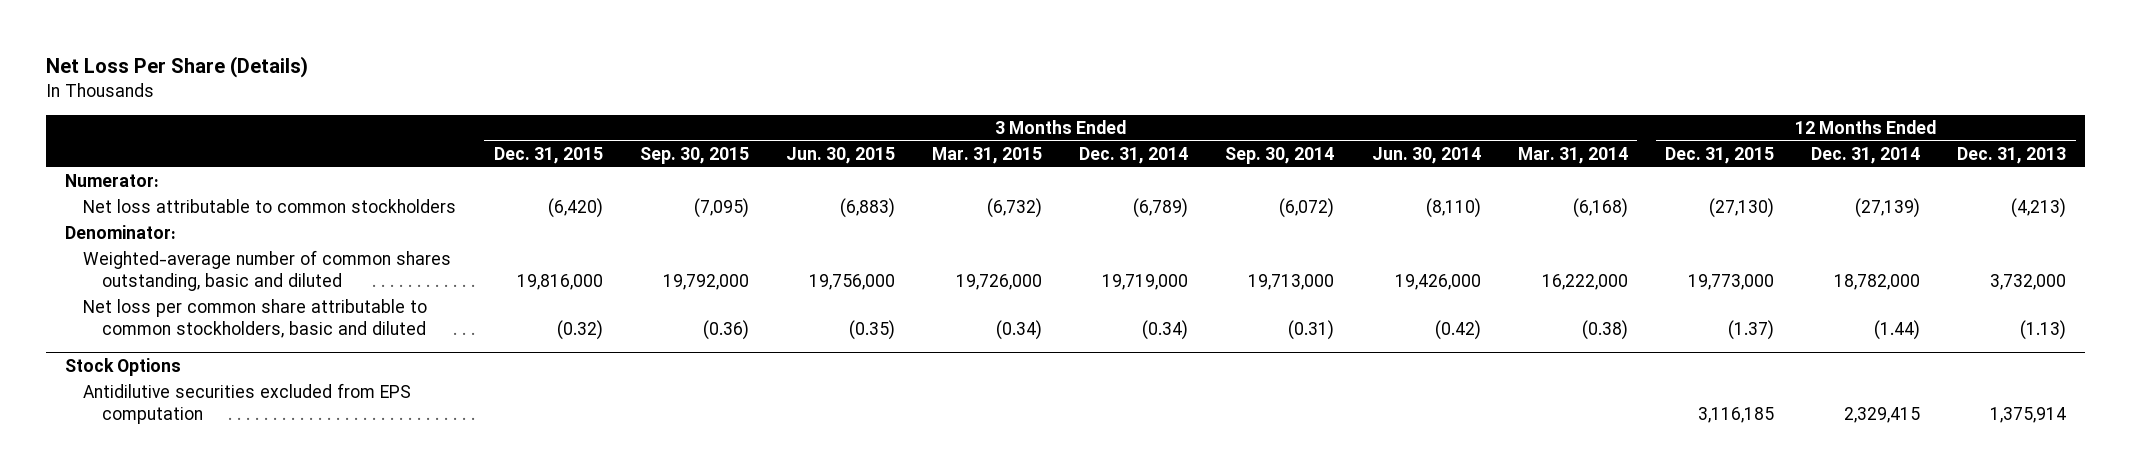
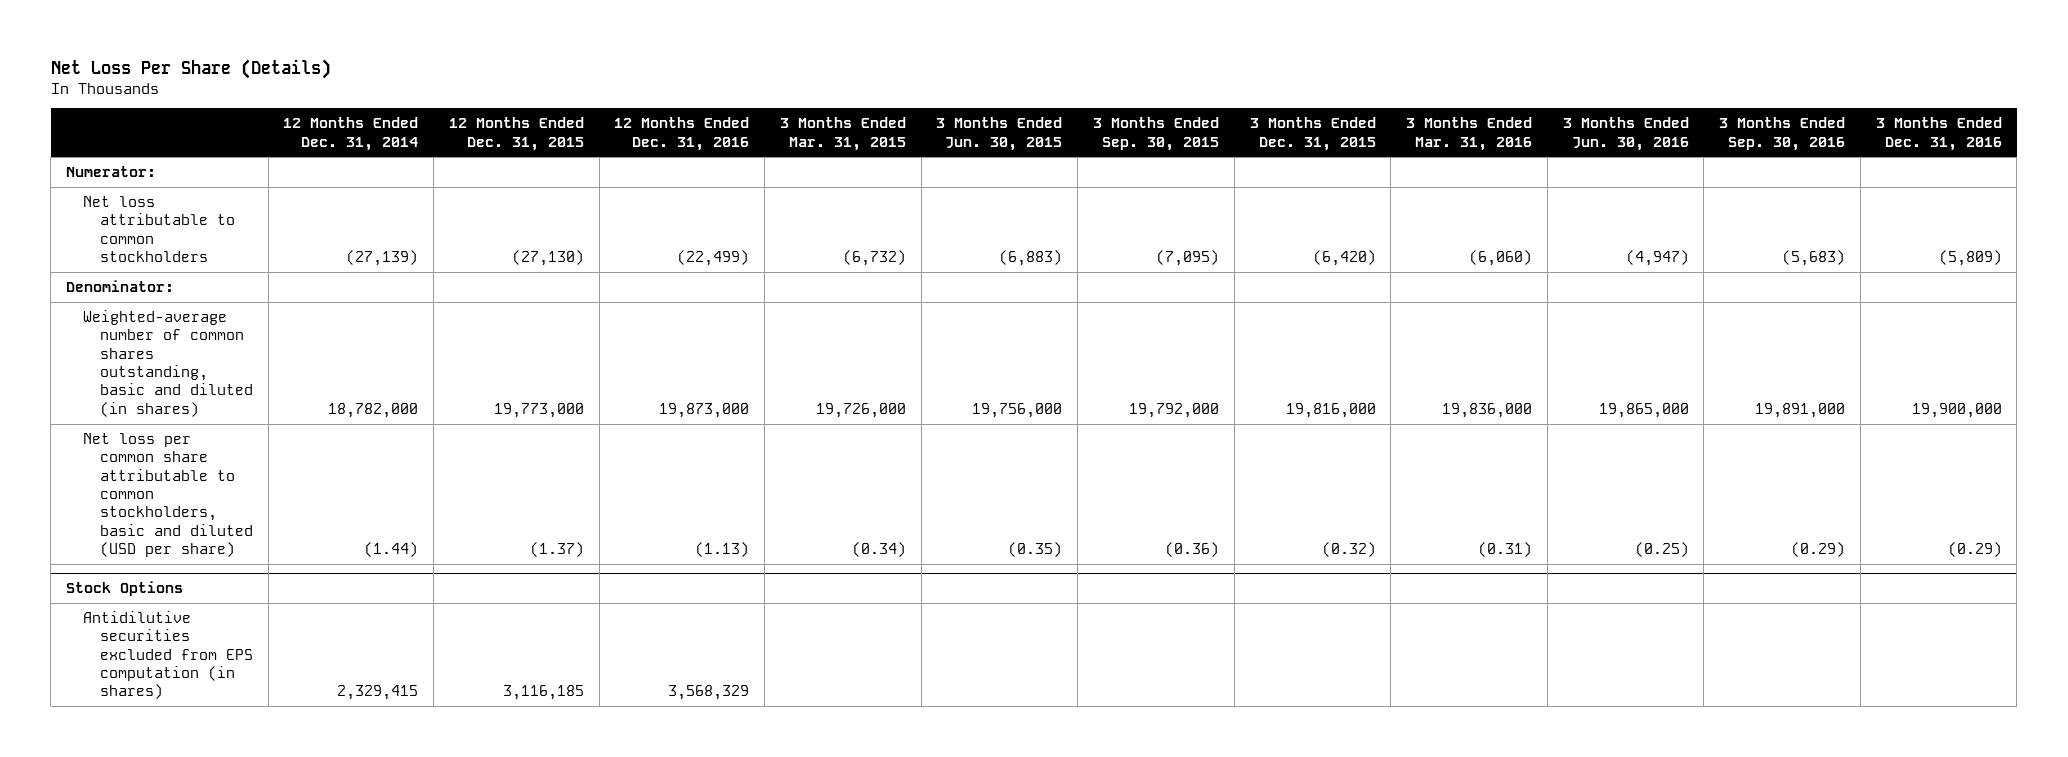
[1079,146,1189,164] Dec. 31, 2014 -> none
[1225,146,1335,164] Sep. 30, 2014 -> none
[1371,146,1481,164] Jun. 30, 2014 -> none
[1517,146,1628,164] Mar. 31, 2014 -> none
[1957,146,2067,164] Dec. 31, 2013 -> none
none -> [614,117,750,151] 12 Months Ended Dec. 31, 2016
none -> [1406,117,1533,151] 3 Months Ended Mar. 31, 2016
none -> [1562,117,1689,151] 3 Months Ended Jun. 30, 2016
none -> [1719,117,1846,151] 3 Months Ended Sep. 30, 2016
none -> [1875,117,2002,151] 3 Months Ended Dec. 31, 2016
[83,250,452,291] Weighted-average number of common shares outstanding, basic and diluted -> [83,310,253,417] Weighted-average number of common shares outstanding, basic and diluted (in shares)
[83,299,428,338] Net loss per common share attributable to common stockholders, basic and diluted -> [83,433,253,558] Net loss per common share attributable to common stockholders, basic and diluted (USD per share)
[83,383,412,424] Antidilutive securities excluded from EPS computation -> [83,611,253,700] Antidilutive securities excluded from EPS computation (in shares)

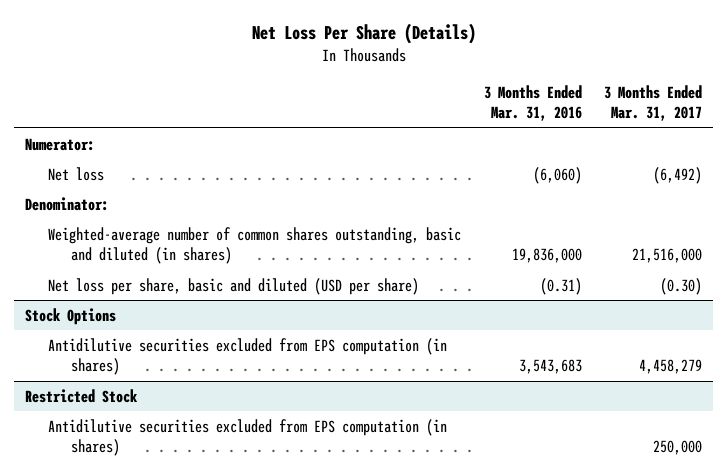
[283,117,419,151] 12 Months Ended Dec. 31, 2014 -> none
[448,117,584,151] 12 Months Ended Dec. 31, 2015 -> none
[614,117,750,151] 12 Months Ended Dec. 31, 2016 -> none
[779,117,906,151] 3 Months Ended Mar. 31, 2015 -> none
[936,117,1063,151] 3 Months Ended Jun. 30, 2015 -> none
[1092,117,1219,151] 3 Months Ended Sep. 30, 2015 -> none
[1249,117,1376,151] 3 Months Ended Dec. 31, 2015 -> none
[1562,117,1689,151] 3 Months Ended Jun. 30, 2016 -> none
[1719,117,1846,151] 3 Months Ended Sep. 30, 2016 -> none
[1875,117,2002,151] 3 Months Ended Dec. 31, 2016 -> none
none -> [604,84,703,122] 3 Months Ended Mar. 31, 2017
[83,196,235,263] Net loss attributable to common stockholders -> [48,166,105,181] Net loss
[83,433,253,558] Net loss per common share attributable to common stockholders, basic and diluted (USD per share) -> [48,277,420,295] Net loss per share, basic and diluted (USD per share)
none -> [48,337,448,376] Antidilutive securities excluded from EPS computation (in shares)
none -> [25,388,139,403] Restricted Stock

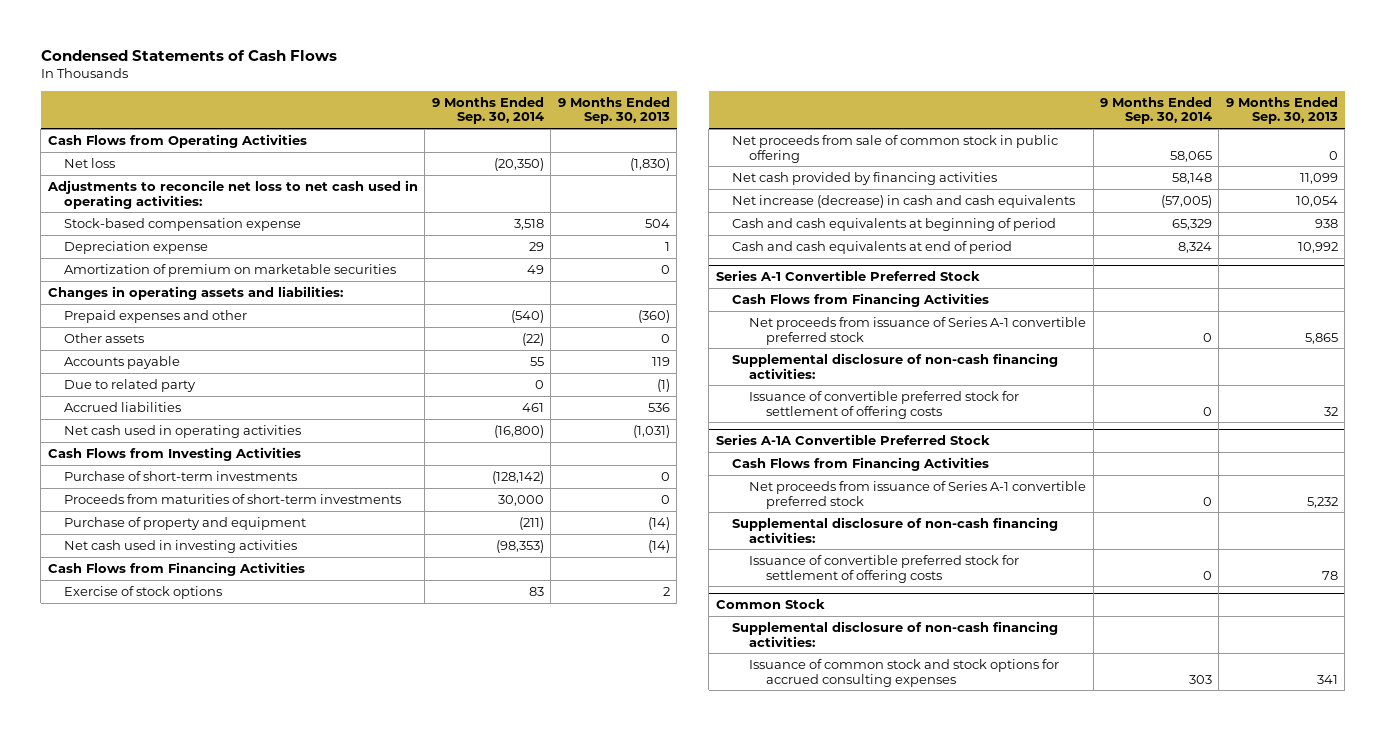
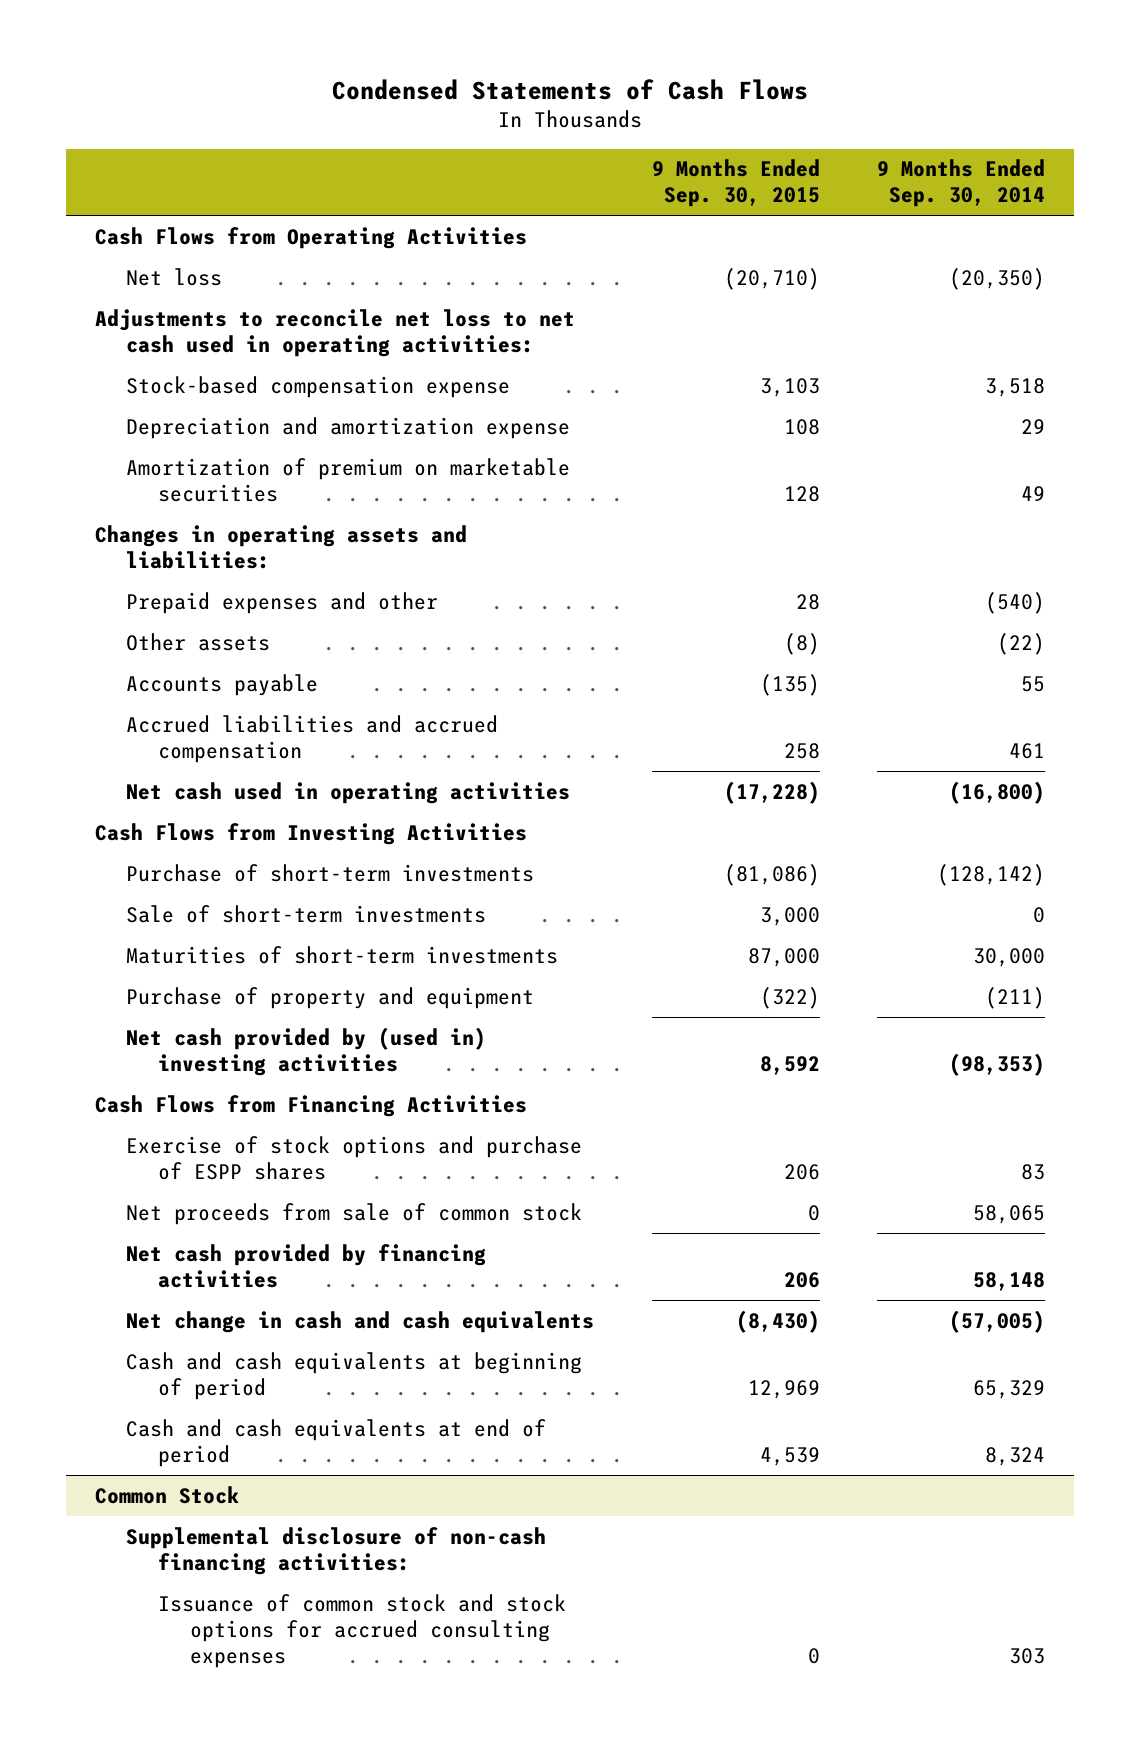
[557,96,670,125] 9 Months Ended Sep. 30, 2013 -> none
none -> [651,159,820,208] 9 Months Ended Sep. 30, 2015
[64,240,209,254] Depreciation expense -> [126,416,571,439] Depreciation and amortization expense
[64,378,197,392] Due to related party -> none
[64,401,182,412] Accrued liabilities -> [126,714,499,763] Accrued liabilities and accrued compensation
none -> [126,904,487,923] Sale of short-term investments
[64,493,402,504] Proceeds from maturities of short-term investments -> [126,945,559,964] Maturities of short-term investments
[64,539,298,553] Net cash used in investing activities -> [126,1026,487,1076] Net cash provided by (used in) investing activities
[64,585,223,599] Exercise of stock options -> [126,1135,583,1180] Exercise of stock options and purchase of ESPP shares
[732,134,1059,163] Net proceeds from sale of common stock in public offering -> [126,1202,583,1225] Net proceeds from sale of common stock
[732,194,1076,208] Net increase (decrease) in cash and cash equivalents -> [126,1310,595,1333] Net change in cash and cash equivalents
[715,270,980,282] Series A-1 Convertible Preferred Stock -> none
[732,292,990,307] Cash Flows from Financing Activities -> none
[749,316,1087,345] Net proceeds from issuance of Series A-1 convertible preferred stock -> none
[732,352,1059,379] Supplemental disclosure of non-cash financing activities: -> none
[749,390,1020,419] Issuance of convertible preferred stock for settlement of offering costs -> none
[715,434,990,446] Series A-1A Convertible Preferred Stock -> none
[732,456,990,471] Cash Flows from Financing Activities -> none
[749,480,1087,509] Net proceeds from issuance of Series A-1 convertible preferred stock -> none
[732,516,1059,543] Supplemental disclosure of non-cash financing activities: -> none
[749,554,1020,583] Issuance of convertible preferred stock for settlement of offering costs -> none

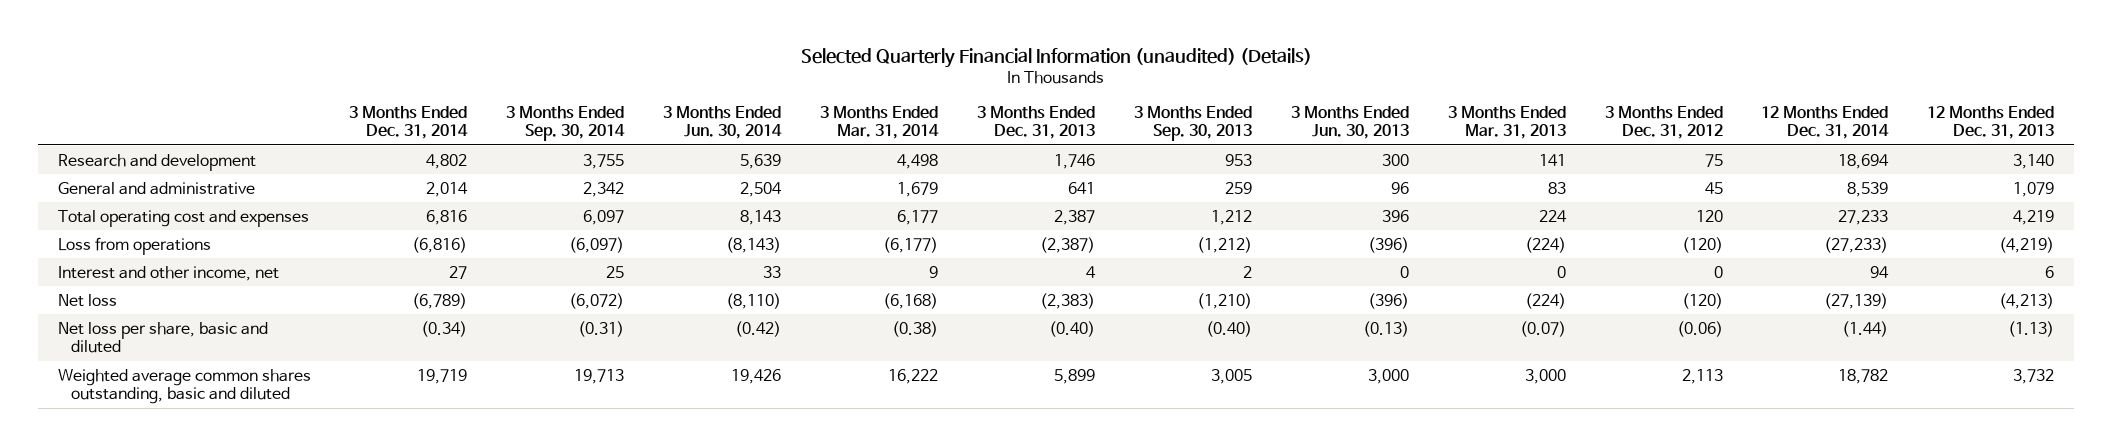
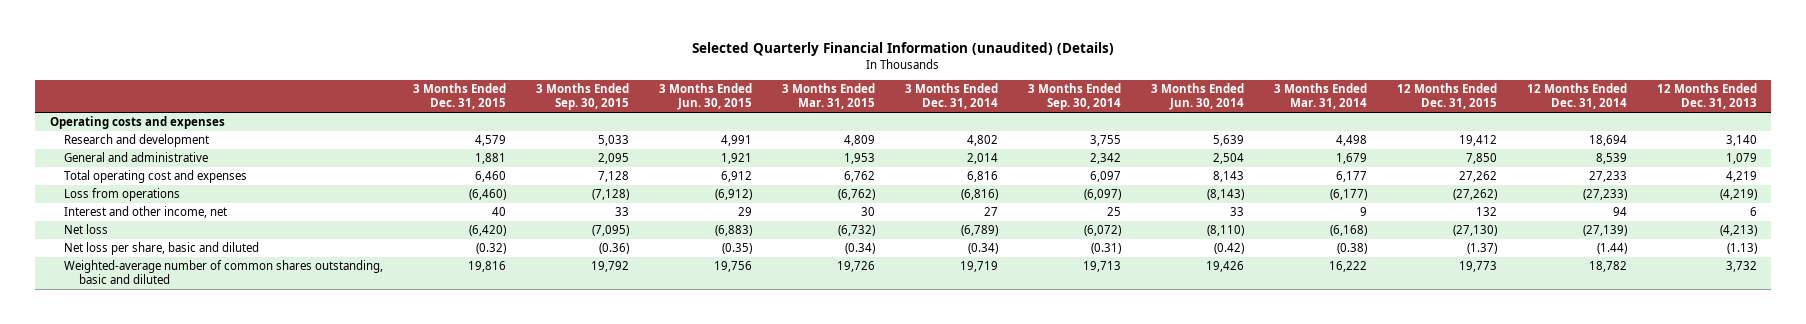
[977,105,1096,140] 3 Months Ended Dec. 31, 2013 -> none
[1133,105,1252,142] 3 Months Ended Sep. 30, 2013 -> none
[1290,105,1409,140] 3 Months Ended Jun. 30, 2013 -> none
[1447,105,1566,140] 3 Months Ended Mar. 31, 2013 -> none
[1604,105,1723,140] 3 Months Ended Dec. 31, 2012 -> none
none -> [413,83,507,110] 3 Months Ended Dec. 31, 2015
none -> [536,83,630,111] 3 Months Ended Sep. 30, 2015
none -> [659,83,753,111] 3 Months Ended Jun. 30, 2015
none -> [782,83,876,110] 3 Months Ended Mar. 31, 2015
none -> [1396,83,1497,110] 12 Months Ended Dec. 31, 2015
none -> [49,116,225,130] Operating costs and expenses
[57,368,311,405] Weighted average common shares outstanding, basic and diluted -> [64,260,384,285] Weighted-average number of common shares outstanding, basic and diluted

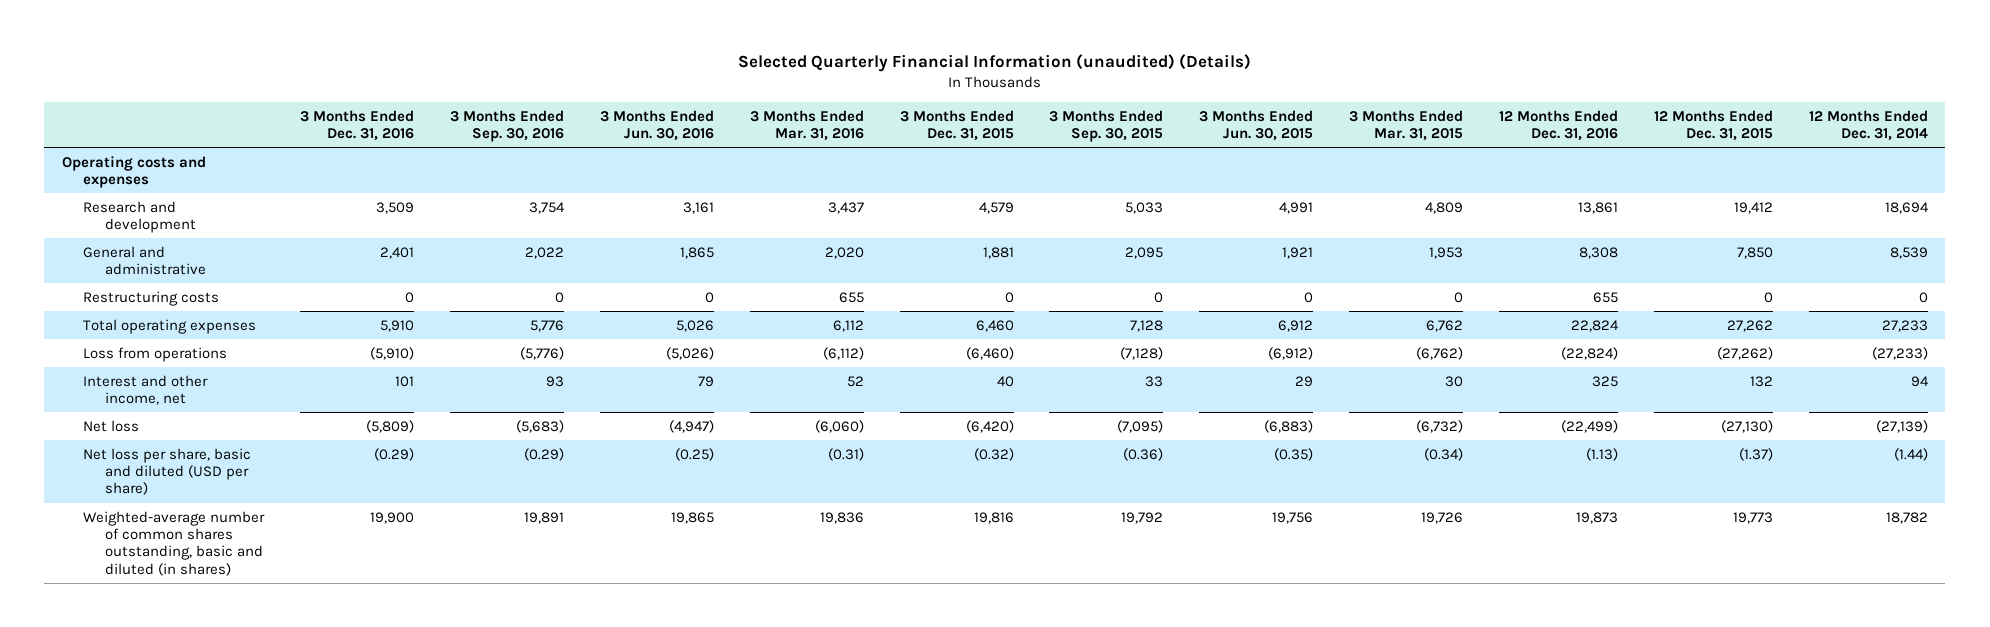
[904,83,998,110] 3 Months Ended Dec. 31, 2014 -> none
[1027,83,1121,111] 3 Months Ended Sep. 30, 2014 -> none
[1150,83,1244,111] 3 Months Ended Jun. 30, 2014 -> none
[1273,83,1367,110] 3 Months Ended Mar. 31, 2014 -> none
[1656,83,1757,110] 12 Months Ended Dec. 31, 2013 -> none
none -> [300,109,415,142] 3 Months Ended Dec. 31, 2016
none -> [450,109,565,143] 3 Months Ended Sep. 30, 2016
none -> [599,109,714,142] 3 Months Ended Jun. 30, 2016
none -> [749,109,864,142] 3 Months Ended Mar. 31, 2016
none -> [1498,109,1618,142] 12 Months Ended Dec. 31, 2016
none -> [83,290,220,306] Restructuring costs
[64,170,248,184] Total operating cost and expenses -> [83,318,257,334] Total operating expenses
[64,242,260,256] Net loss per share, basic and diluted -> [83,447,252,496] Net loss per share, basic and diluted (USD per share)
[64,260,384,285] Weighted-average number of common shares outstanding, basic and diluted -> [83,510,266,576] Weighted-average number of common shares outstanding, basic and diluted (in shares)

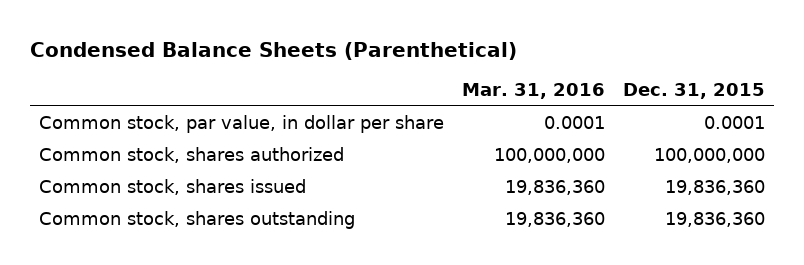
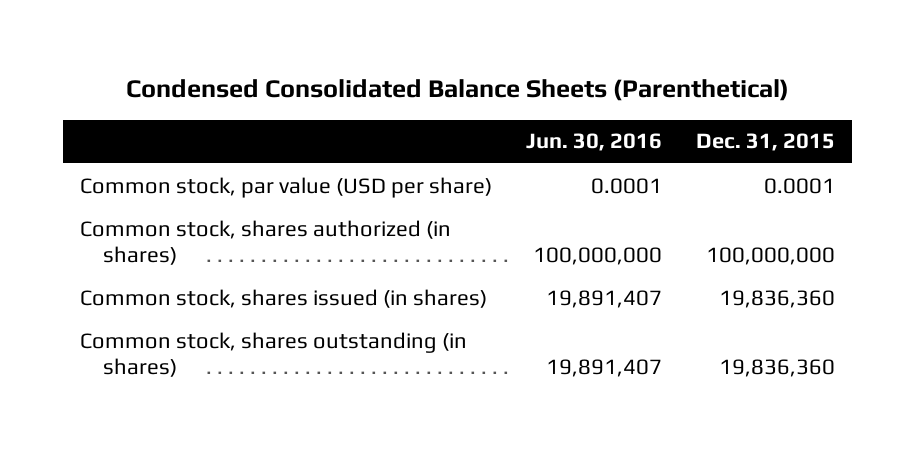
[29,41,517,60] Condensed Balance Sheets (Parenthetical) -> [125,79,789,102] Condensed Consolidated Balance Sheets (Parenthetical)
[462,83,606,100] Mar. 31, 2016 -> none
none -> [526,133,663,152] Jun. 30, 2016
[38,115,444,134] Common stock, par value, in dollar per share -> [80,176,493,198] Common stock, par value (USD per share)
[38,147,344,164] Common stock, shares authorized -> [80,219,452,265] Common stock, shares authorized (in shares)
[38,179,306,196] Common stock, shares issued -> [80,288,488,308] Common stock, shares issued (in shares)
[38,211,355,230] Common stock, shares outstanding -> [80,331,468,377] Common stock, shares outstanding (in shares)

